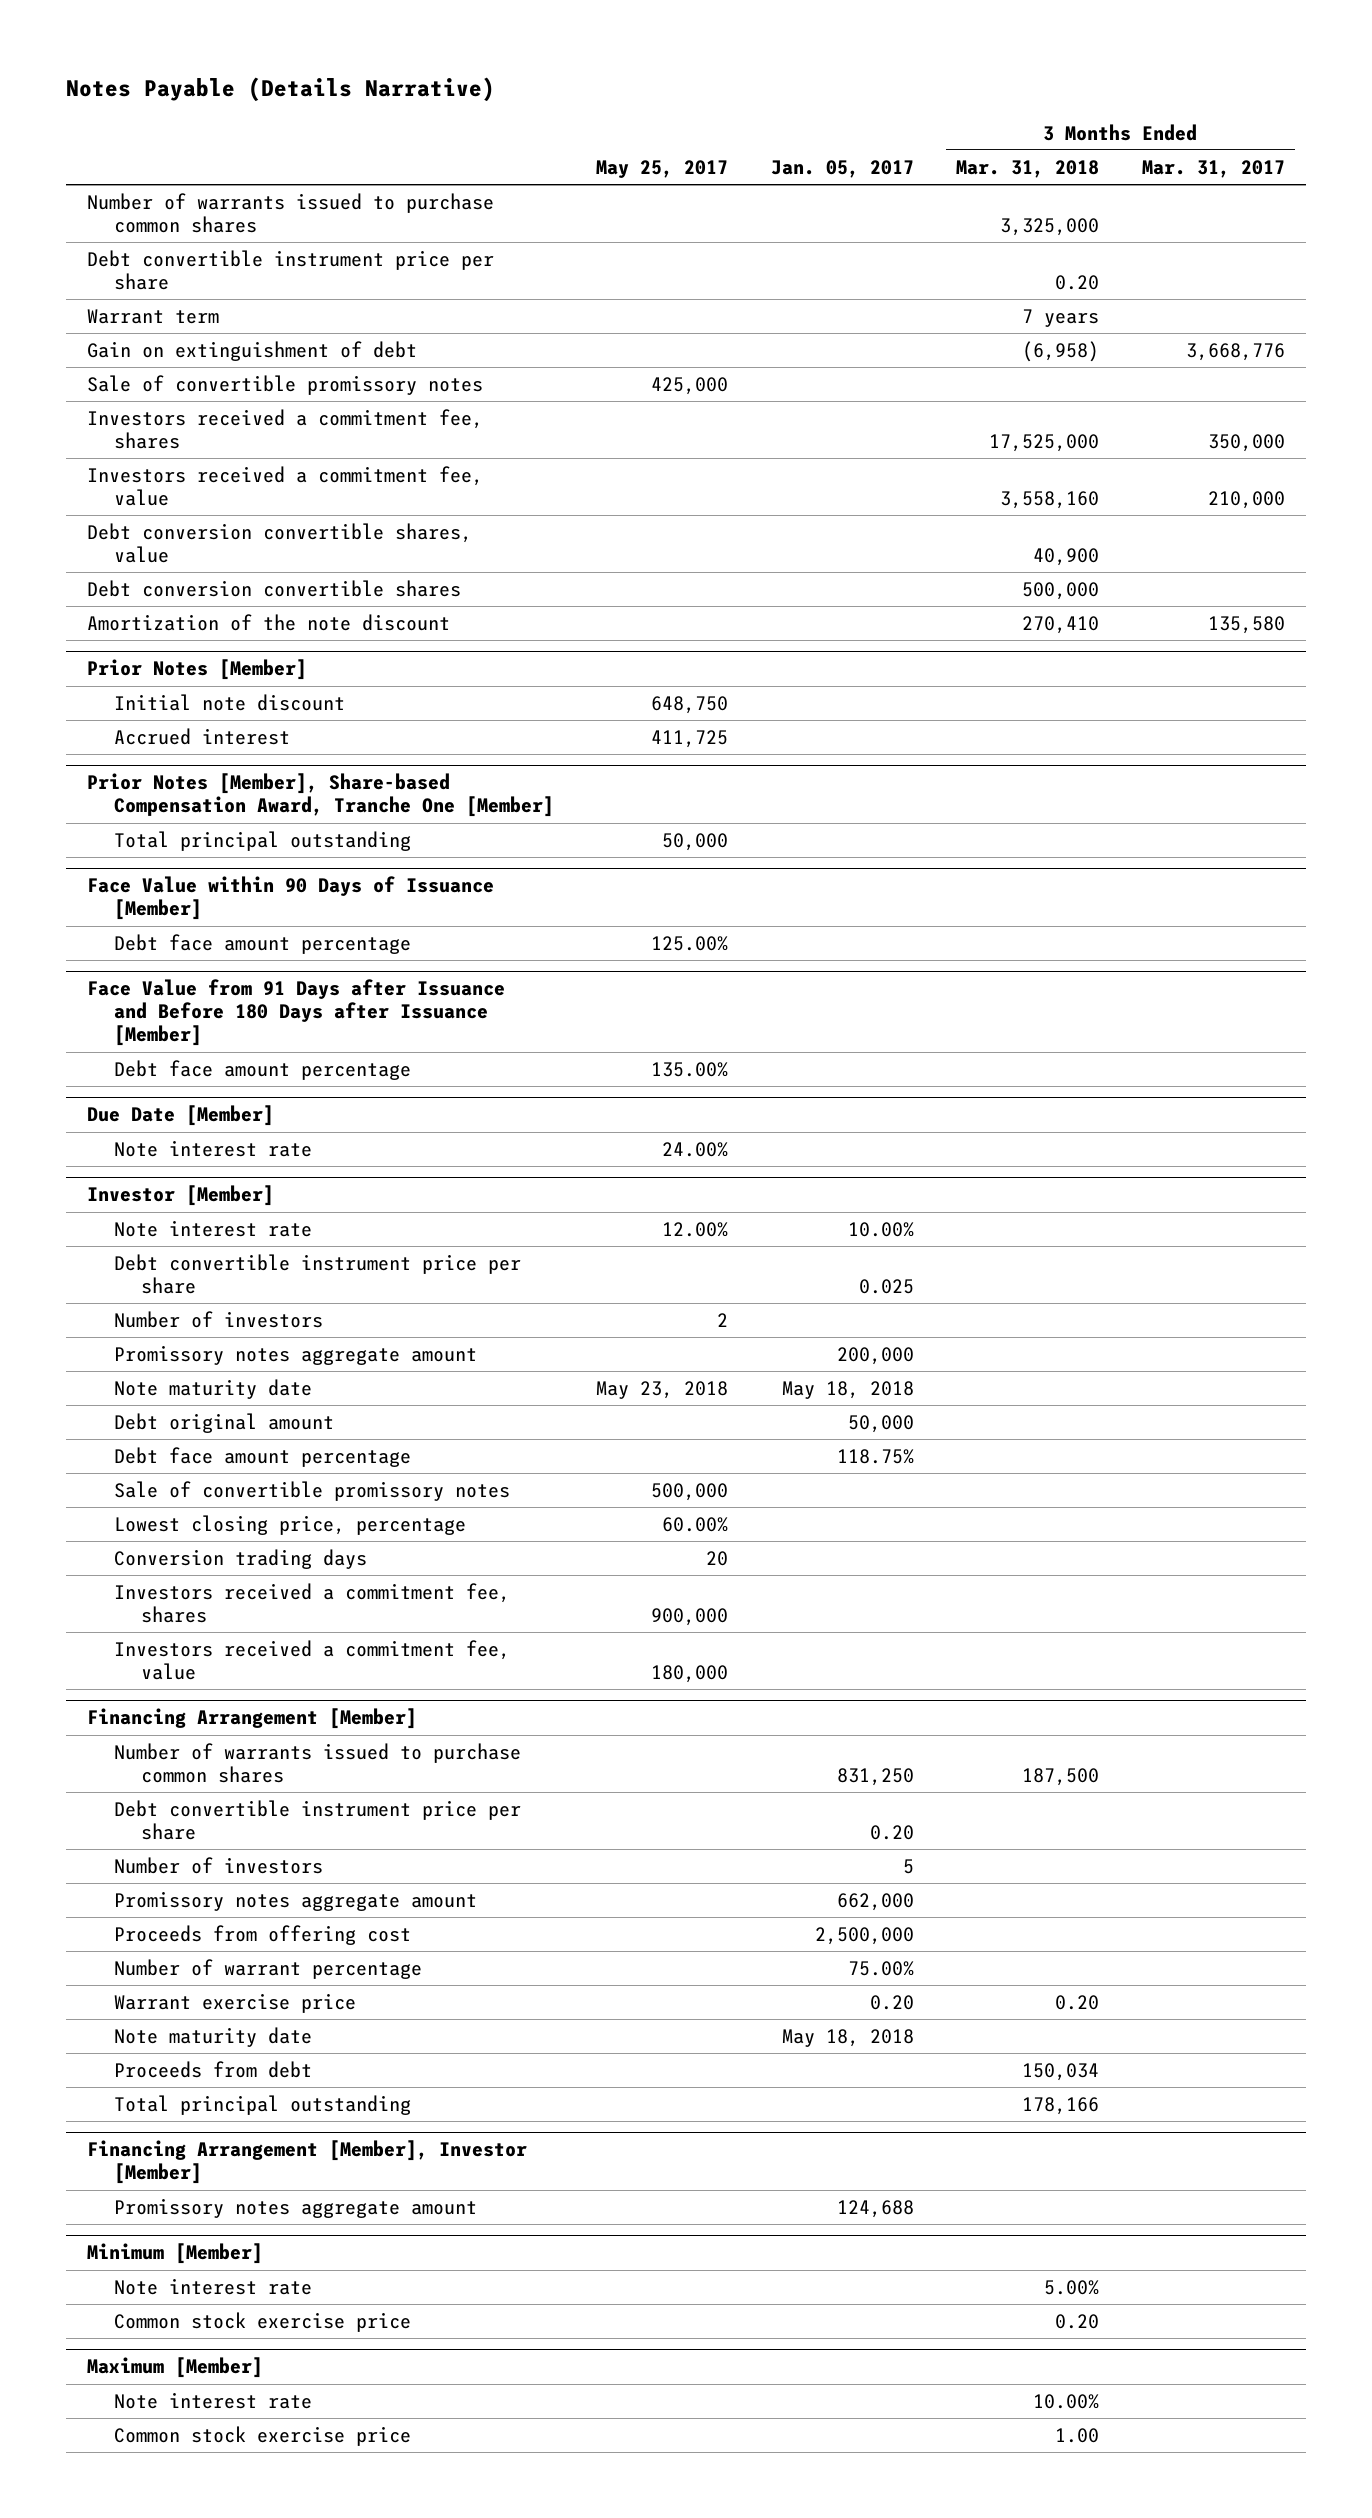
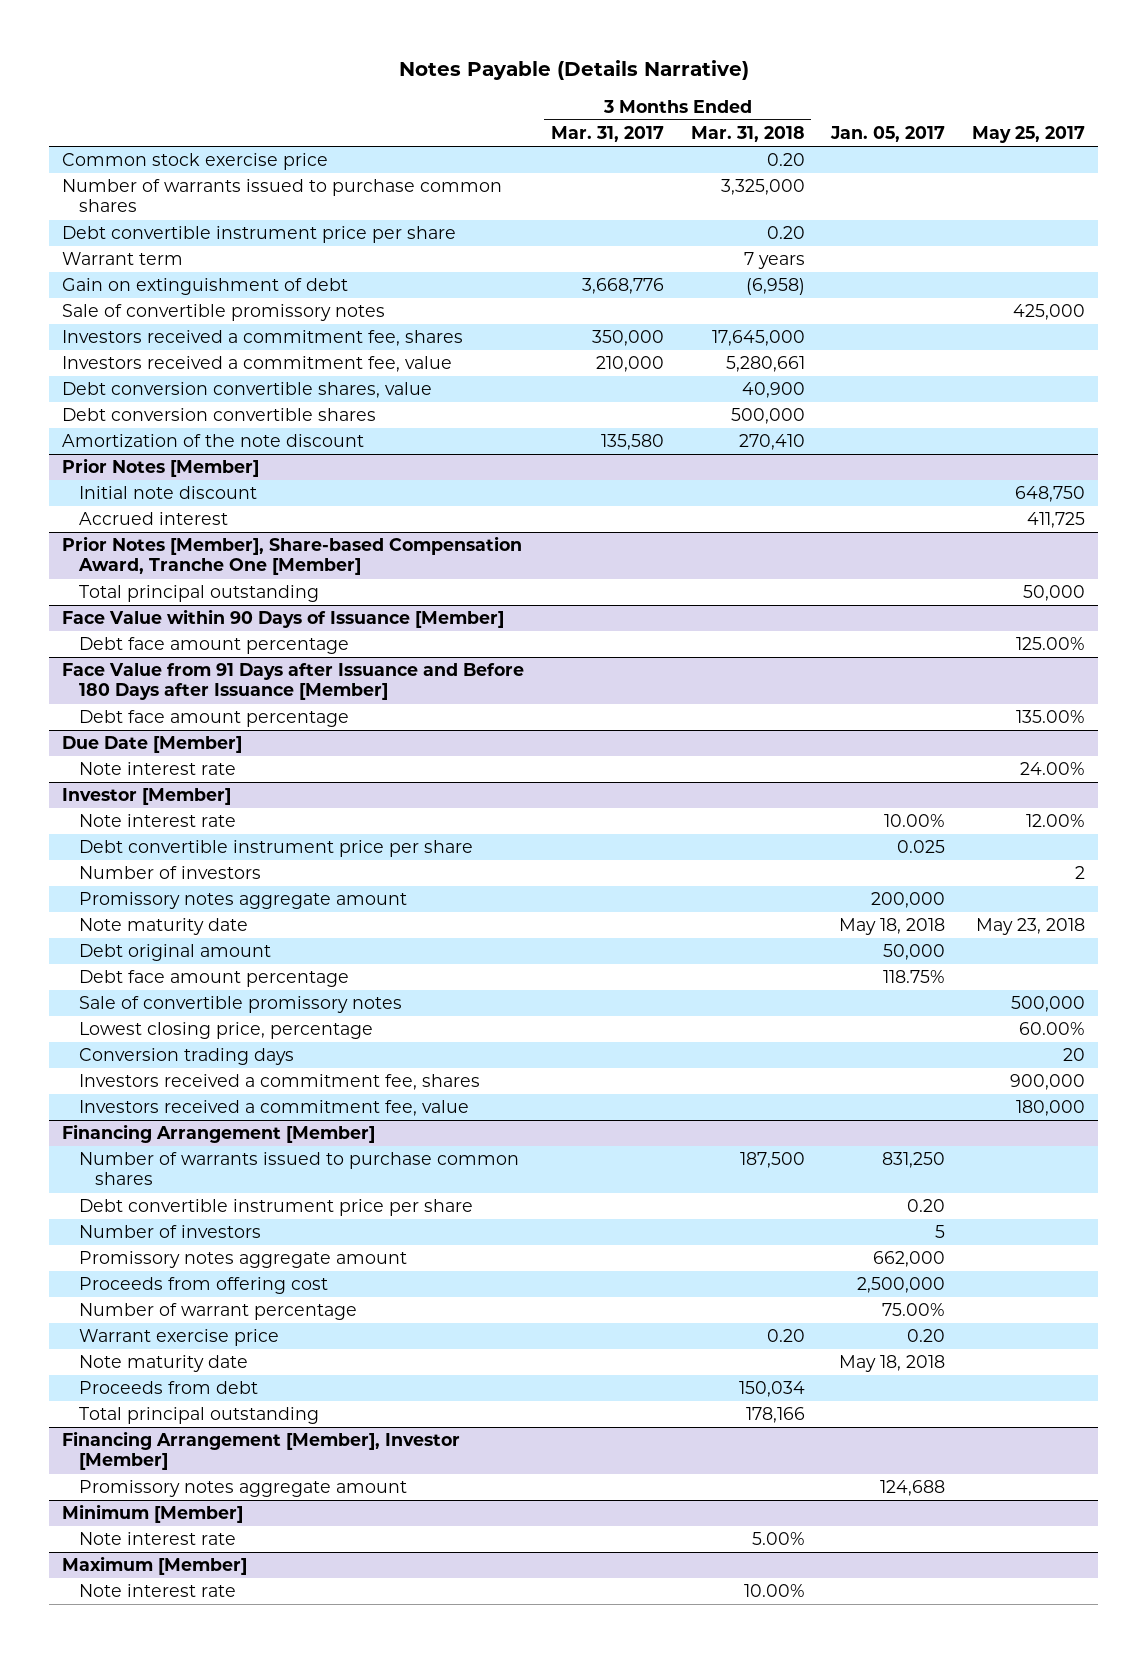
none -> [62,153,329,171] Common stock exercise price
[989,433,1100,452] 17,525,000 -> [711,330,805,347] 17,645,000
[1000,490,1100,509] 3,558,160 -> [725,356,805,373] 5,280,661
[113,2311,411,2332] Common stock exercise price -> none
[113,2425,411,2446] Common stock exercise price -> none

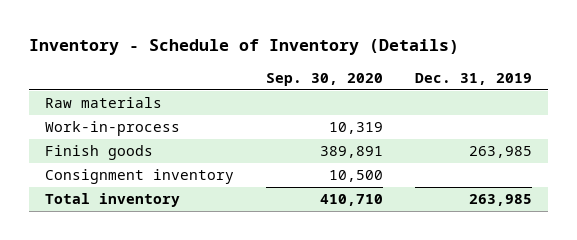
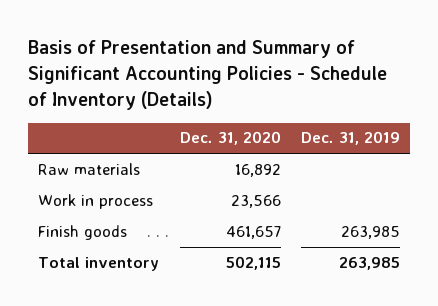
[29,39,460,56] Inventory - Schedule of Inventory (Details) -> [27,39,387,110] Basis of Presentation and Summary of Significant Accounting Policies - Schedule of Inventory (Details)
[266,72,384,86] Sep. 30, 2020 -> none
none -> [179,131,281,146] Dec. 31, 2020
[45,121,181,137] Work-in-process -> [38,193,154,209] Work in process
[45,169,235,185] Consignment inventory -> none

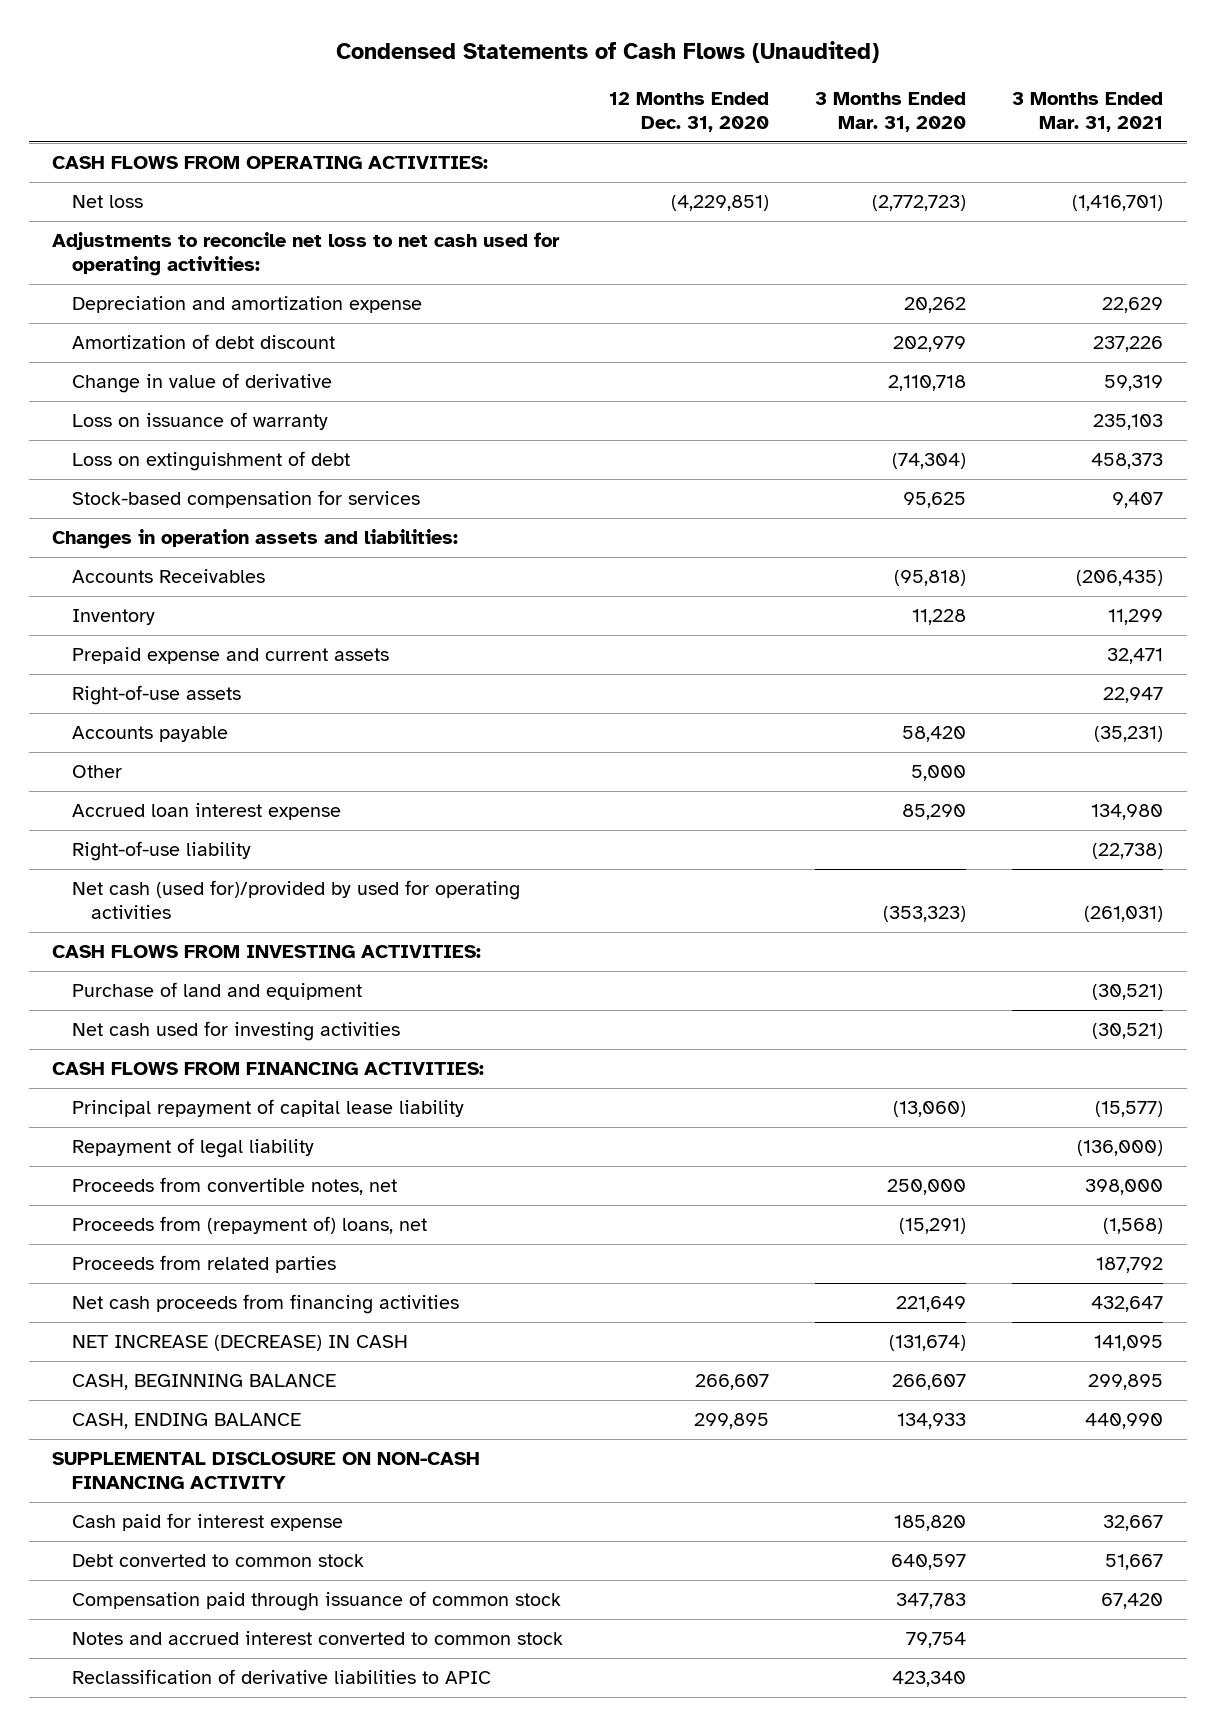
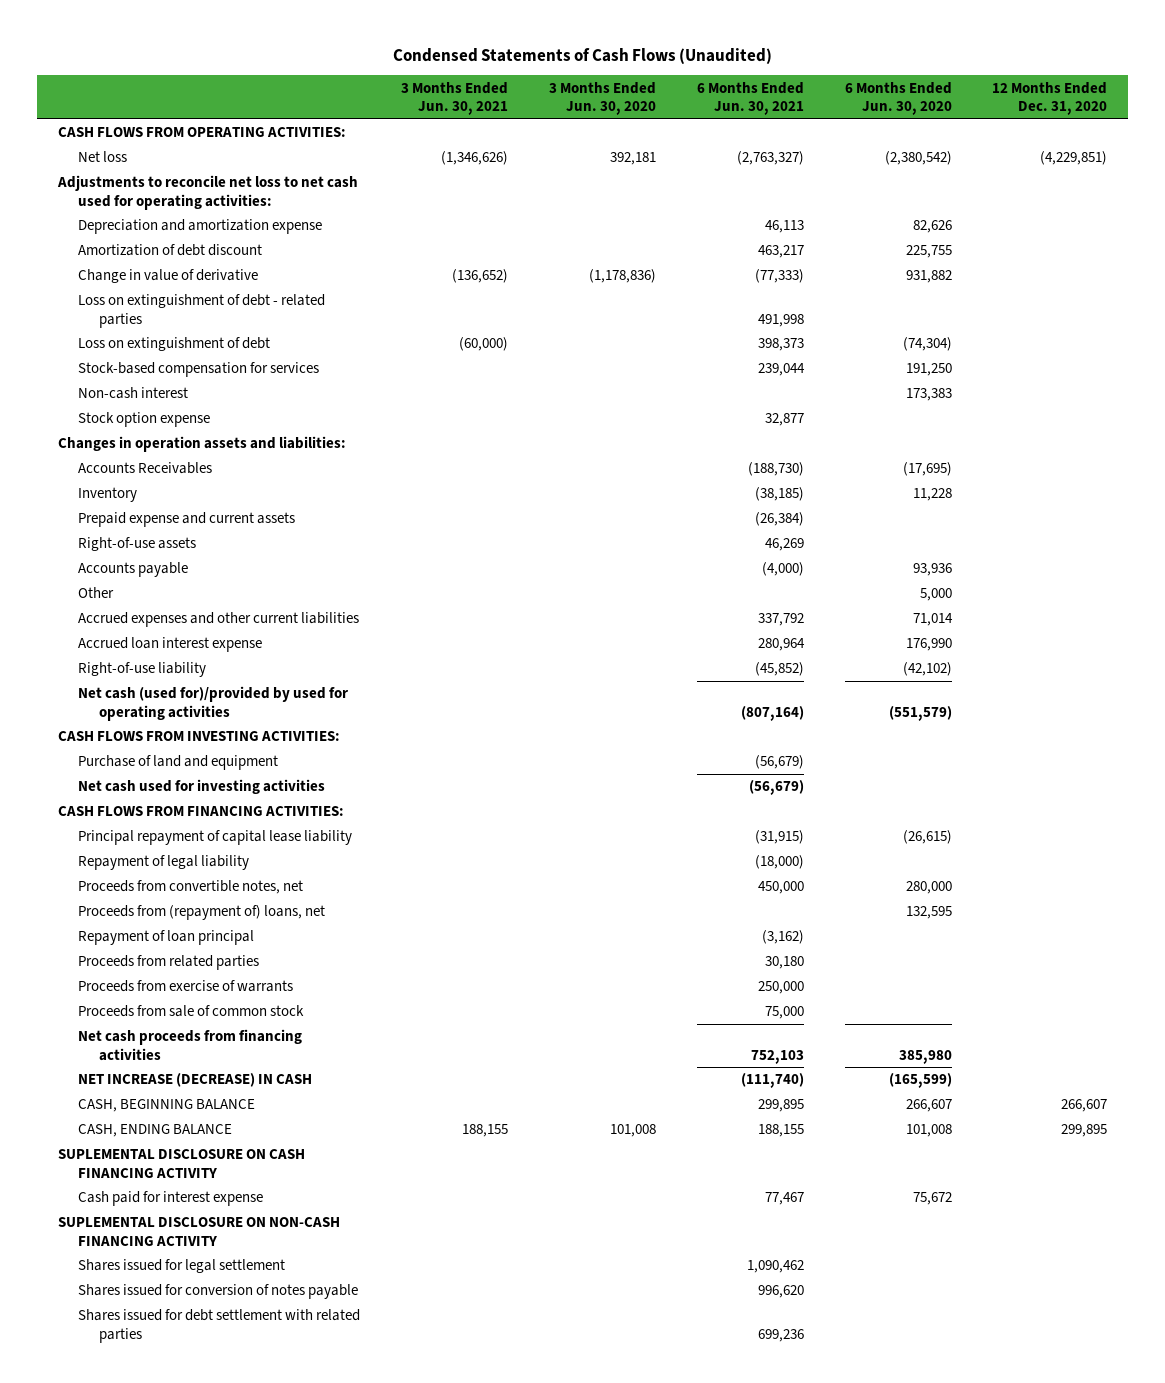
[815,91,967,133] 3 Months Ended Mar. 31, 2020 -> none
[1012,91,1164,133] 3 Months Ended Mar. 31, 2021 -> none
none -> [401,81,509,116] 3 Months Ended Jun. 30, 2021
none -> [548,81,656,116] 3 Months Ended Jun. 30, 2020
none -> [696,81,804,116] 6 Months Ended Jun. 30, 2021
none -> [844,81,952,116] 6 Months Ended Jun. 30, 2020
[71,412,328,431] Loss on issuance of warranty -> none
none -> [78,294,326,328] Loss on extinguishment of debt - related parties
none -> [78,387,189,400] Non-cash interest
none -> [78,412,211,428] Stock option expense
none -> [78,612,360,628] Accrued expenses and other current liabilities
none -> [78,930,255,946] Repayment of loan principal
none -> [78,980,294,993] Proceeds from exercise of warrants
none -> [78,1005,305,1018] Proceeds from sale of common stock
[52,1452,481,1490] SUPPLEMENTAL DISCLOSURE ON NON-CASH FINANCING ACTIVITY -> [57,1149,305,1178] SUPLEMENTAL DISCLOSURE ON CASH FINANCING ACTIVITY
[71,1554,364,1568] Debt converted to common stock -> none
[71,1591,561,1612] Compensation paid through issuance of common stock -> none
[71,1631,563,1646] Notes and accrued interest converted to common stock -> none
[71,1669,491,1685] Reclassification of derivative liabilities to APIC -> none
none -> [57,1217,340,1246] SUPLEMENTAL DISCLOSURE ON NON-CASH FINANCING ACTIVITY
none -> [78,1259,286,1274] Shares issued for legal settlement
none -> [78,1284,359,1300] Shares issued for conversion of notes payable
none -> [78,1309,361,1343] Shares issued for debt settlement with related parties

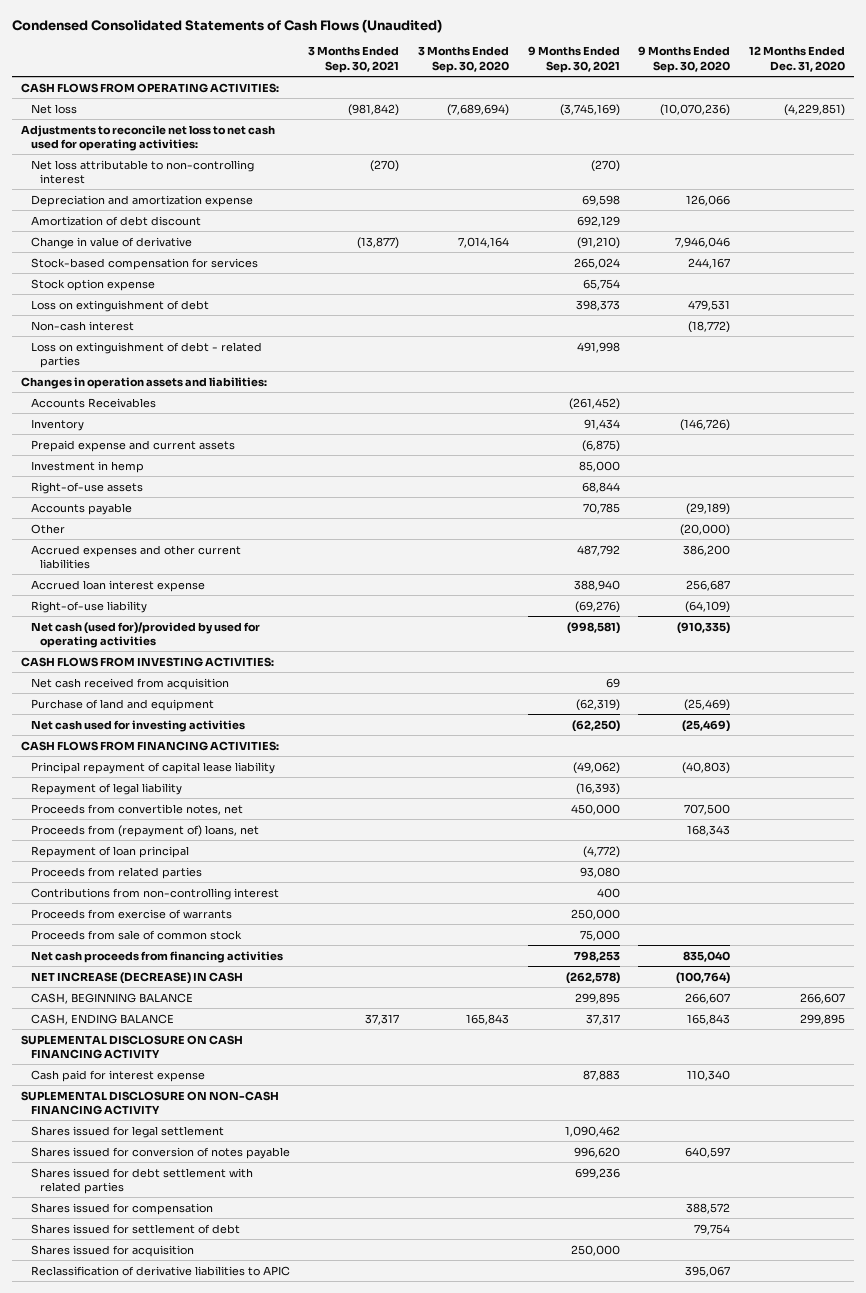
[392,47,772,64] Condensed Statements of Cash Flows (Unaudited) -> [12,18,443,33] Condensed Consolidated Statements of Cash Flows (Unaudited)
[401,81,509,116] 3 Months Ended Jun. 30, 2021 -> none
[548,81,656,116] 3 Months Ended Jun. 30, 2020 -> none
[696,81,804,116] 6 Months Ended Jun. 30, 2021 -> none
[844,81,952,116] 6 Months Ended Jun. 30, 2020 -> none
none -> [308,46,400,73] 3 Months Ended Sep. 30, 2021
none -> [418,46,510,73] 3 Months Ended Sep. 30, 2020
none -> [527,46,620,73] 9 Months Ended Sep. 30, 2021
none -> [638,46,731,73] 9 Months Ended Sep. 30, 2020
none -> [30,159,254,184] Net loss attributable to non-controlling interest
[78,337,271,352] Loss on extinguishment of debt -> [30,299,209,312] Loss on extinguishment of debt
[78,387,189,400] Non-cash interest -> [30,320,134,331] Non-cash interest
[78,294,326,328] Loss on extinguishment of debt - related parties -> [30,341,262,368] Loss on extinguishment of debt - related parties
none -> [30,460,144,473] Investment in hemp
none -> [30,677,229,690] Net cash received from acquisition
none -> [30,887,279,900] Contributions from non-controlling interest
none -> [30,1202,213,1215] Shares issued for compensation
none -> [30,1223,240,1234] Shares issued for settlement of debt
none -> [30,1244,194,1257] Shares issued for acquisition
none -> [30,1265,290,1276] Reclassification of derivative liabilities to APIC

